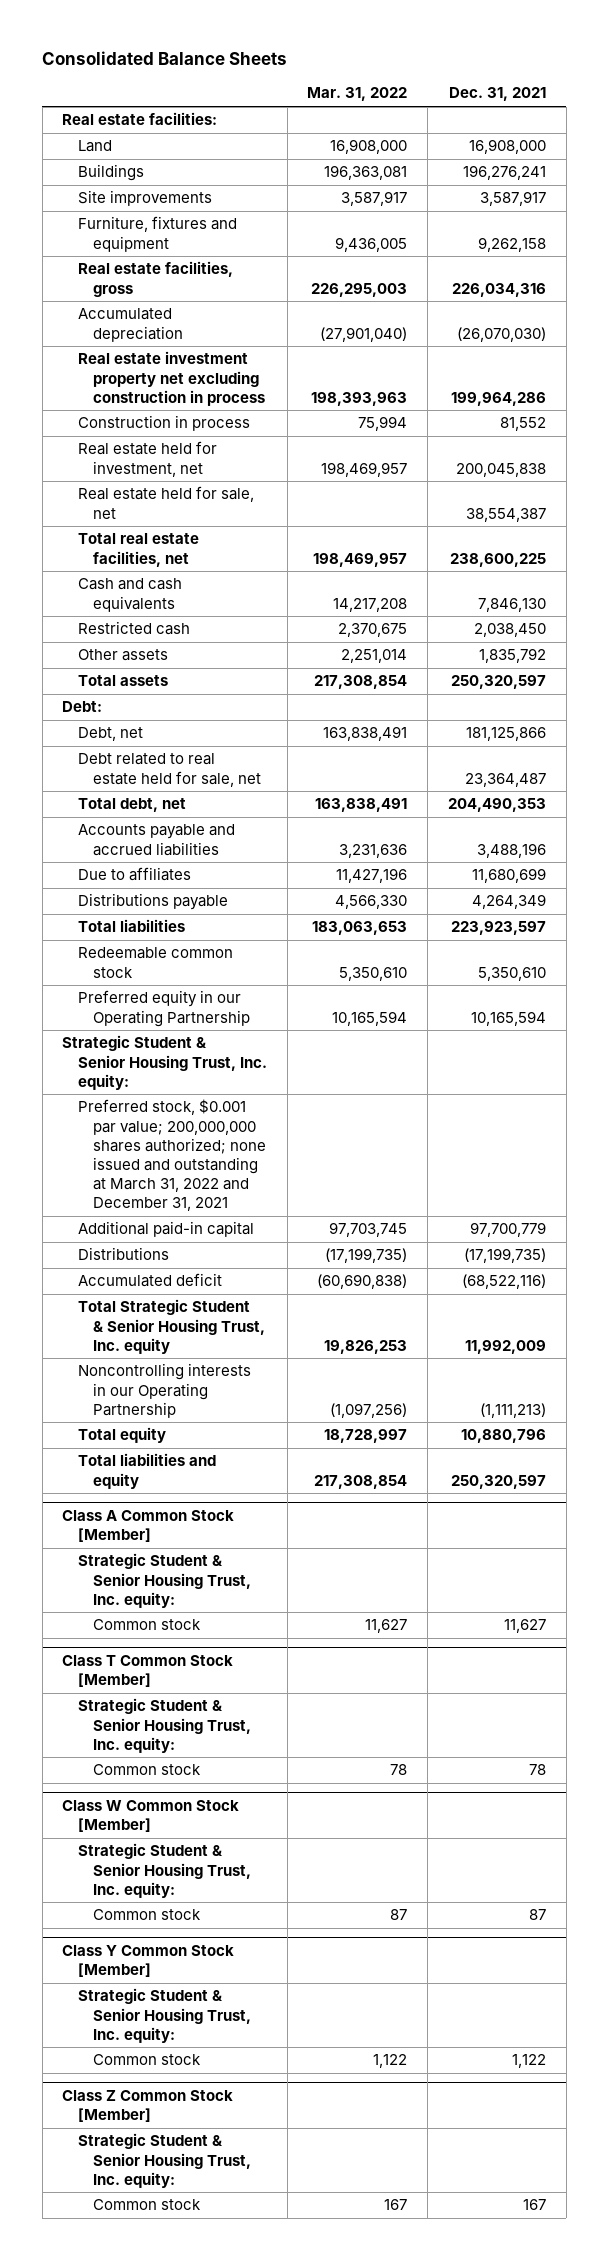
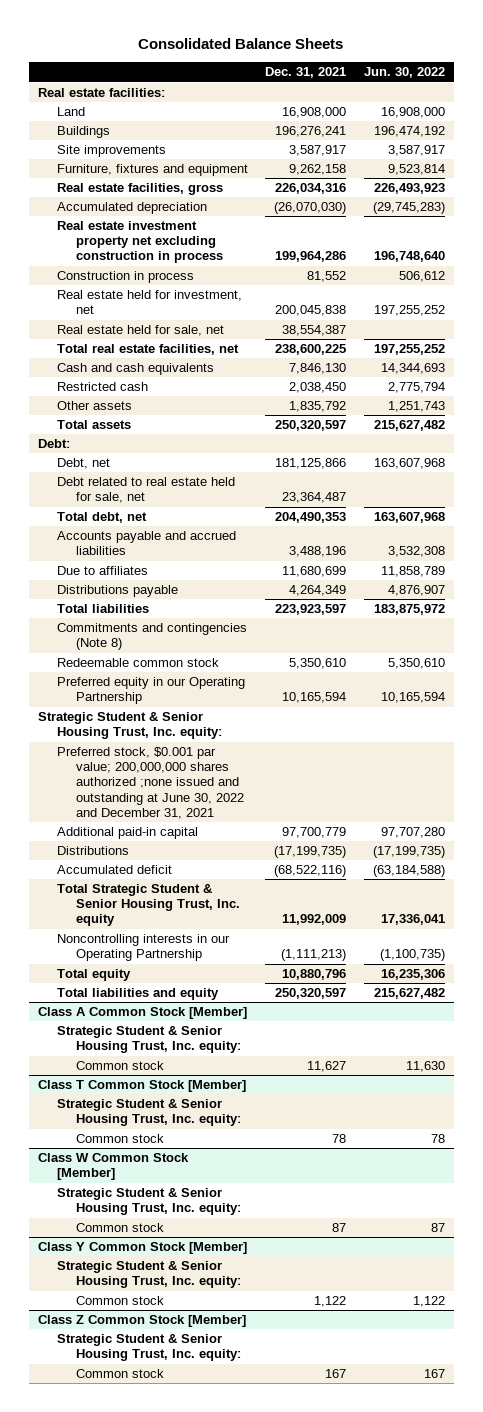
[307,87,408,102] Mar. 31, 2022 -> none
none -> [364,67,446,79] Jun. 30, 2022
none -> [56,623,247,651] Commitments and contingencies (Note 8)
[77,1099,267,1212] Preferred stock, $0.001 par value; 200,000,000 shares authorized; none issued and outstanding at March 31, 2022 and December 31, 2021 -> [56,747,244,819] Preferred stock, $0.001 par value; 200,000,000 shares authorized ;none issued and outstanding at June 30, 2022 and December 31, 2021

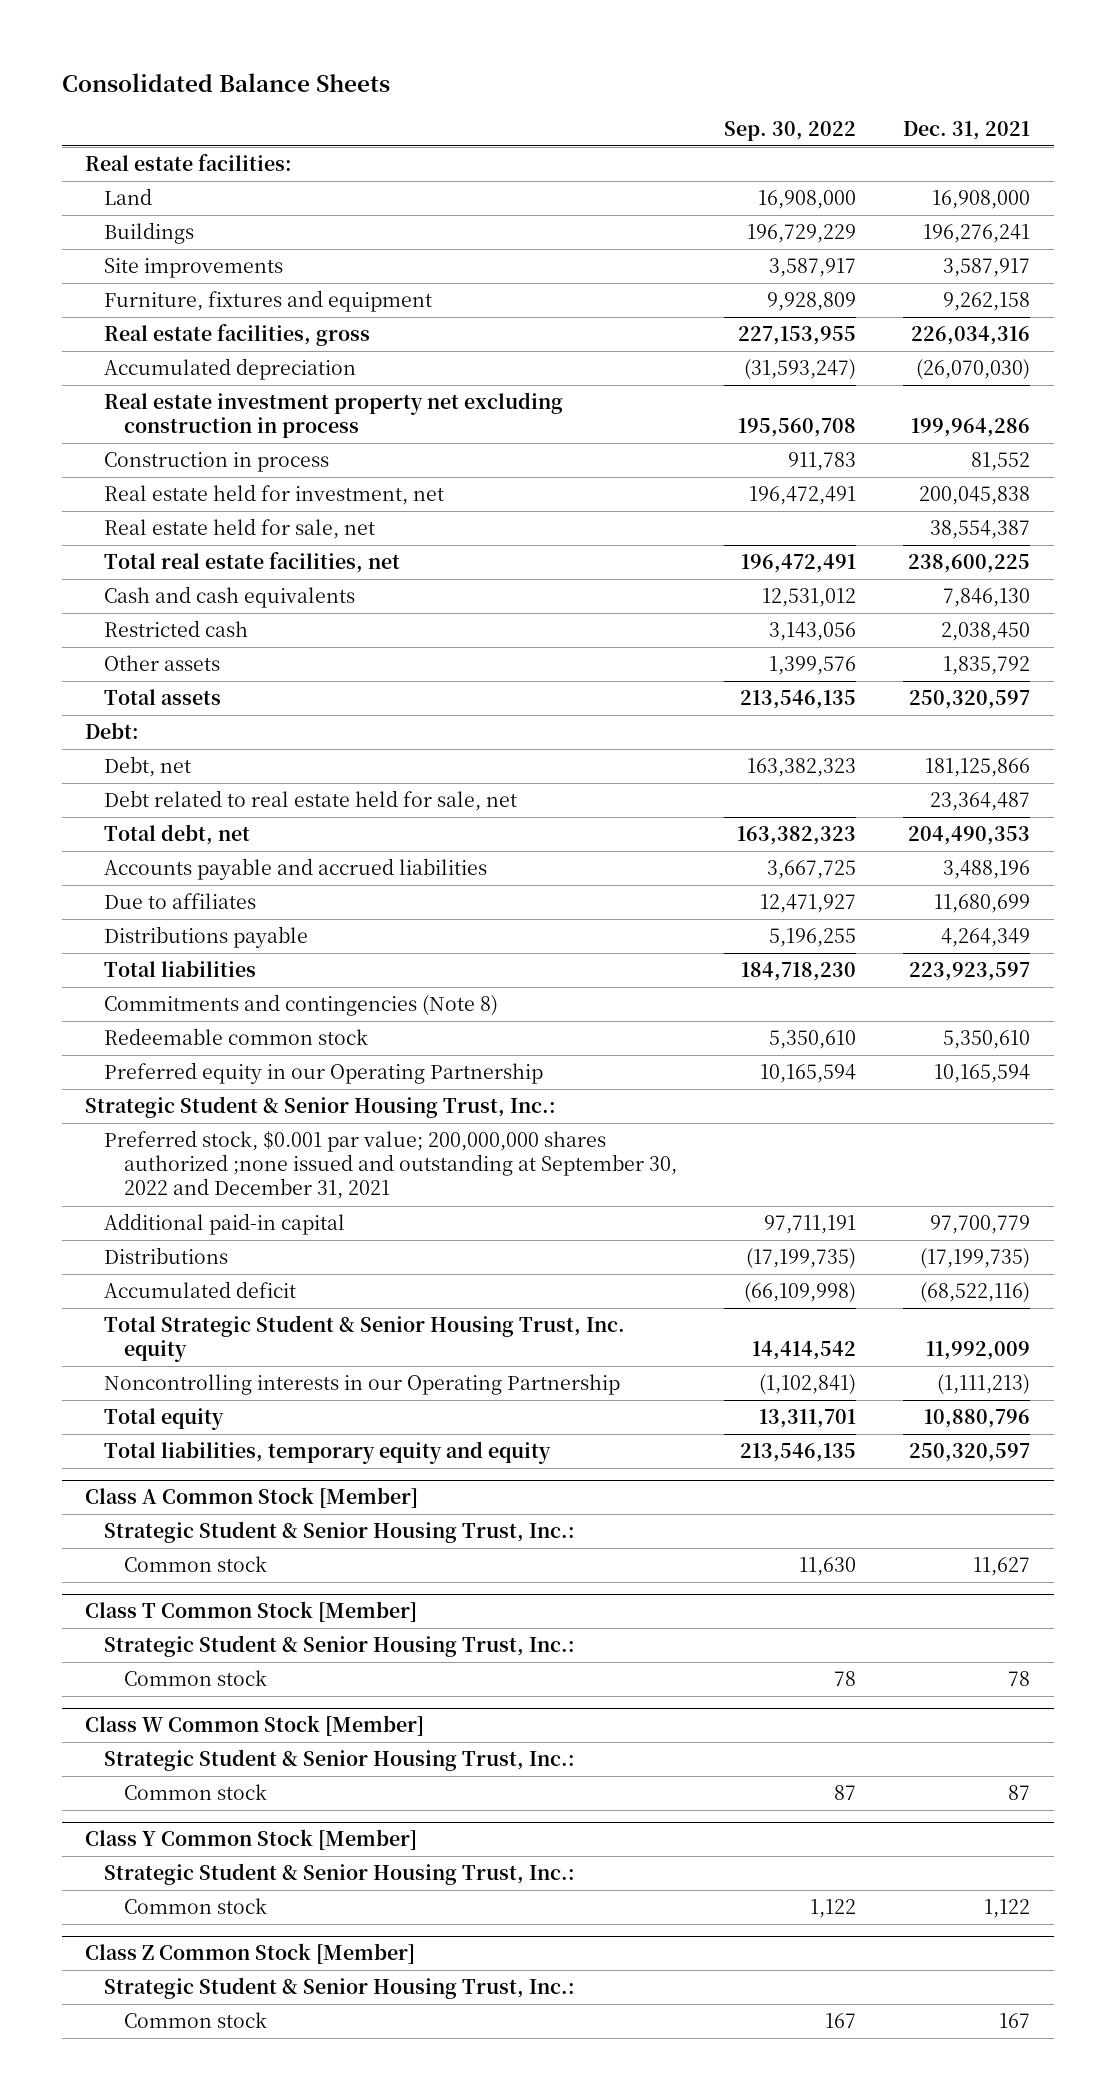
[364,67,446,79] Jun. 30, 2022 -> none
none -> [723,120,856,141] Sep. 30, 2022
[37,712,222,740] Strategic Student & Senior Housing Trust, Inc. equity: -> [85,1096,557,1119] Strategic Student & Senior Housing Trust, Inc.:
[56,747,244,819] Preferred stock, $0.001 par value; 200,000,000 shares authorized ;none issued and outstanding at June 30, 2022 and December 31, 2021 -> [104,1130,677,1200] Preferred stock, $0.001 par value; 200,000,000 shares authorized ;none issued and outstanding at September 30, 2022 and December 31, 2021
[56,988,219,1001] Total liabilities and equity -> [104,1441,552,1465] Total liabilities, temporary equity and equity
[56,1026,241,1054] Strategic Student & Senior Housing Trust, Inc. equity: -> [104,1521,576,1544] Strategic Student & Senior Housing Trust, Inc.:
[56,1099,241,1127] Strategic Student & Senior Housing Trust, Inc. equity: -> [104,1635,576,1658] Strategic Student & Senior Housing Trust, Inc.:
[56,1188,241,1216] Strategic Student & Senior Housing Trust, Inc. equity: -> [104,1749,576,1772] Strategic Student & Senior Housing Trust, Inc.:
[56,1261,241,1289] Strategic Student & Senior Housing Trust, Inc. equity: -> [104,1863,576,1886] Strategic Student & Senior Housing Trust, Inc.:
[56,1334,241,1362] Strategic Student & Senior Housing Trust, Inc. equity: -> [104,1977,576,2000] Strategic Student & Senior Housing Trust, Inc.:

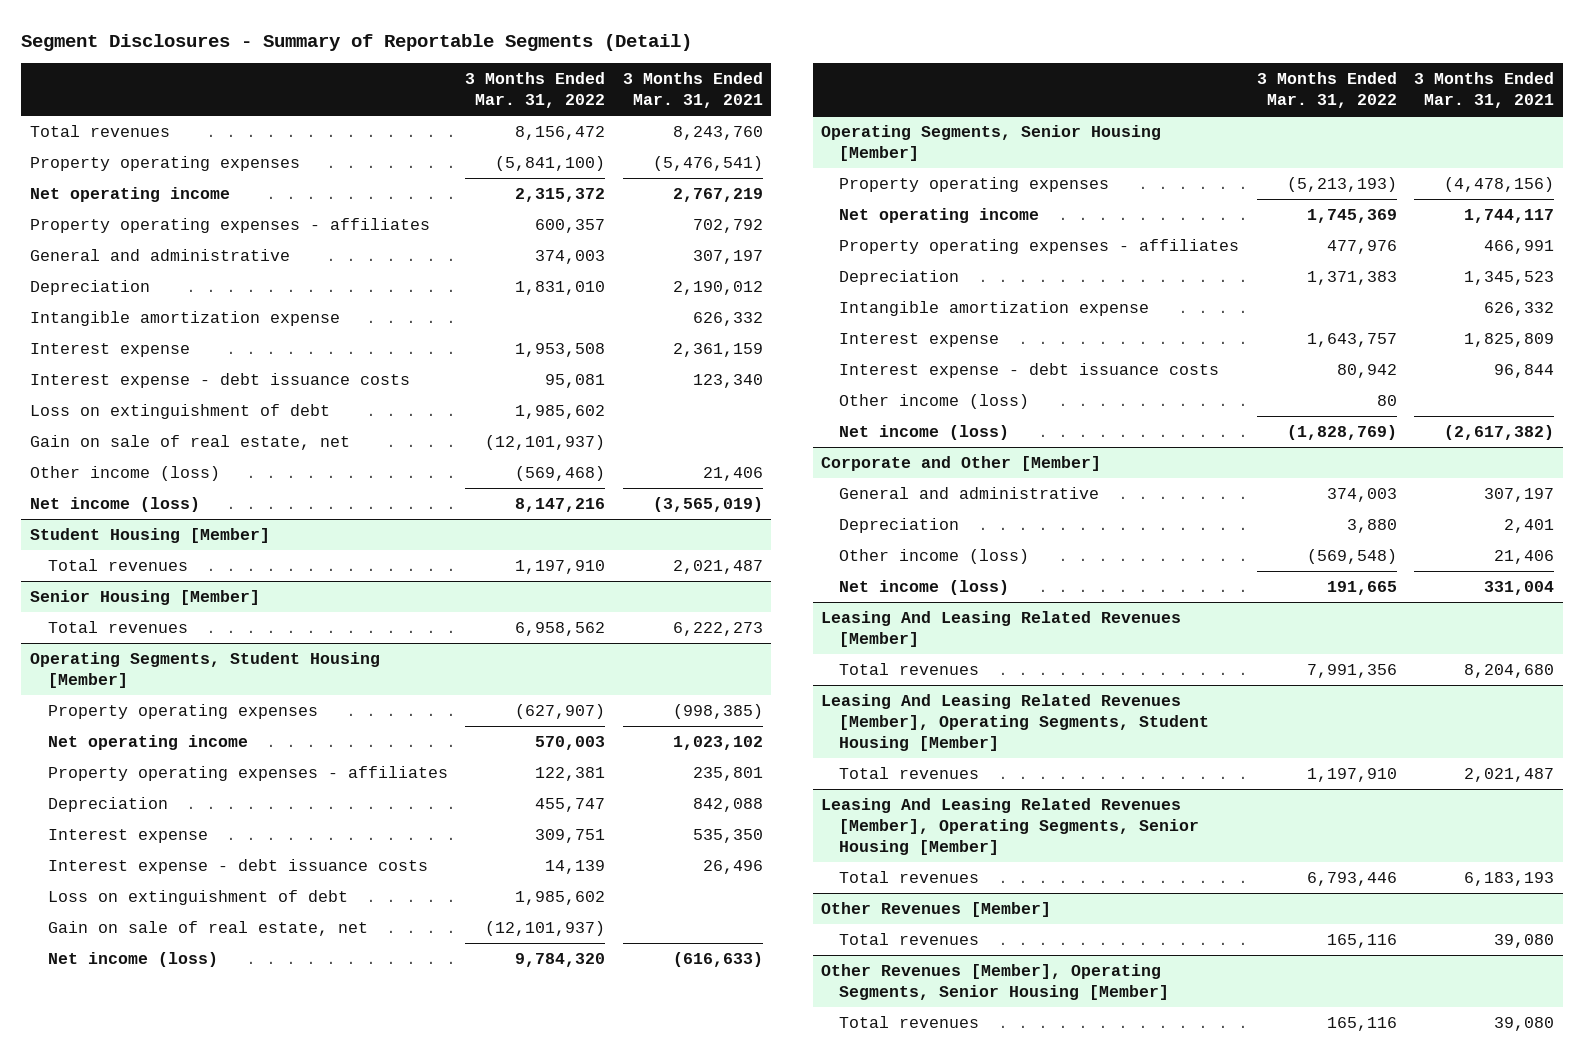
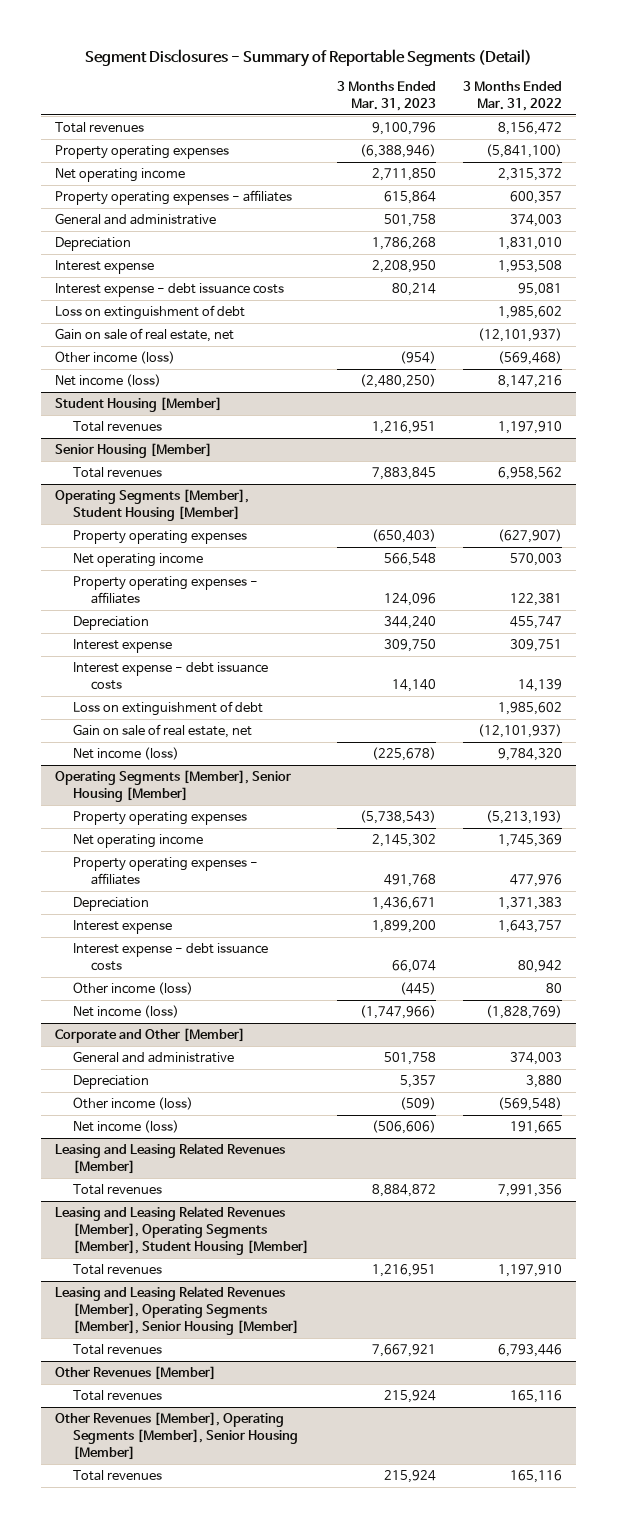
[622,71,763,109] 3 Months Ended Mar. 31, 2021 -> none
none -> [336,81,436,111] 3 Months Ended Mar. 31, 2023
[29,310,340,326] Intangible amortization expense -> none
[29,651,380,689] Operating Segments, Student Housing [Member] -> [55,489,250,522] Operating Segments [Member], Student Housing [Member]
[821,124,1162,162] Operating Segments, Senior Housing [Member] -> [55,770,292,803] Operating Segments [Member], Senior Housing [Member]
[839,300,1150,316] Intangible amortization expense -> none
[821,610,1182,648] Leasing And Leasing Related Revenues [Member] -> [55,1143,286,1175] Leasing and Leasing Related Revenues [Member]
[821,693,1210,752] Leasing And Leasing Related Revenues [Member], Operating Segments, Student Housing [Member] -> [55,1206,310,1255] Leasing and Leasing Related Revenues [Member], Operating Segments [Member], Student Housing [Member]
[821,797,1200,856] Leasing And Leasing Related Revenues [Member], Operating Segments, Senior Housing [Member] -> [55,1286,300,1335] Leasing and Leasing Related Revenues [Member], Operating Segments [Member], Senior Housing [Member]
[821,963,1170,1001] Other Revenues [Member], Operating Segments, Senior Housing [Member] -> [55,1412,299,1460] Other Revenues [Member], Operating Segments [Member], Senior Housing [Member]

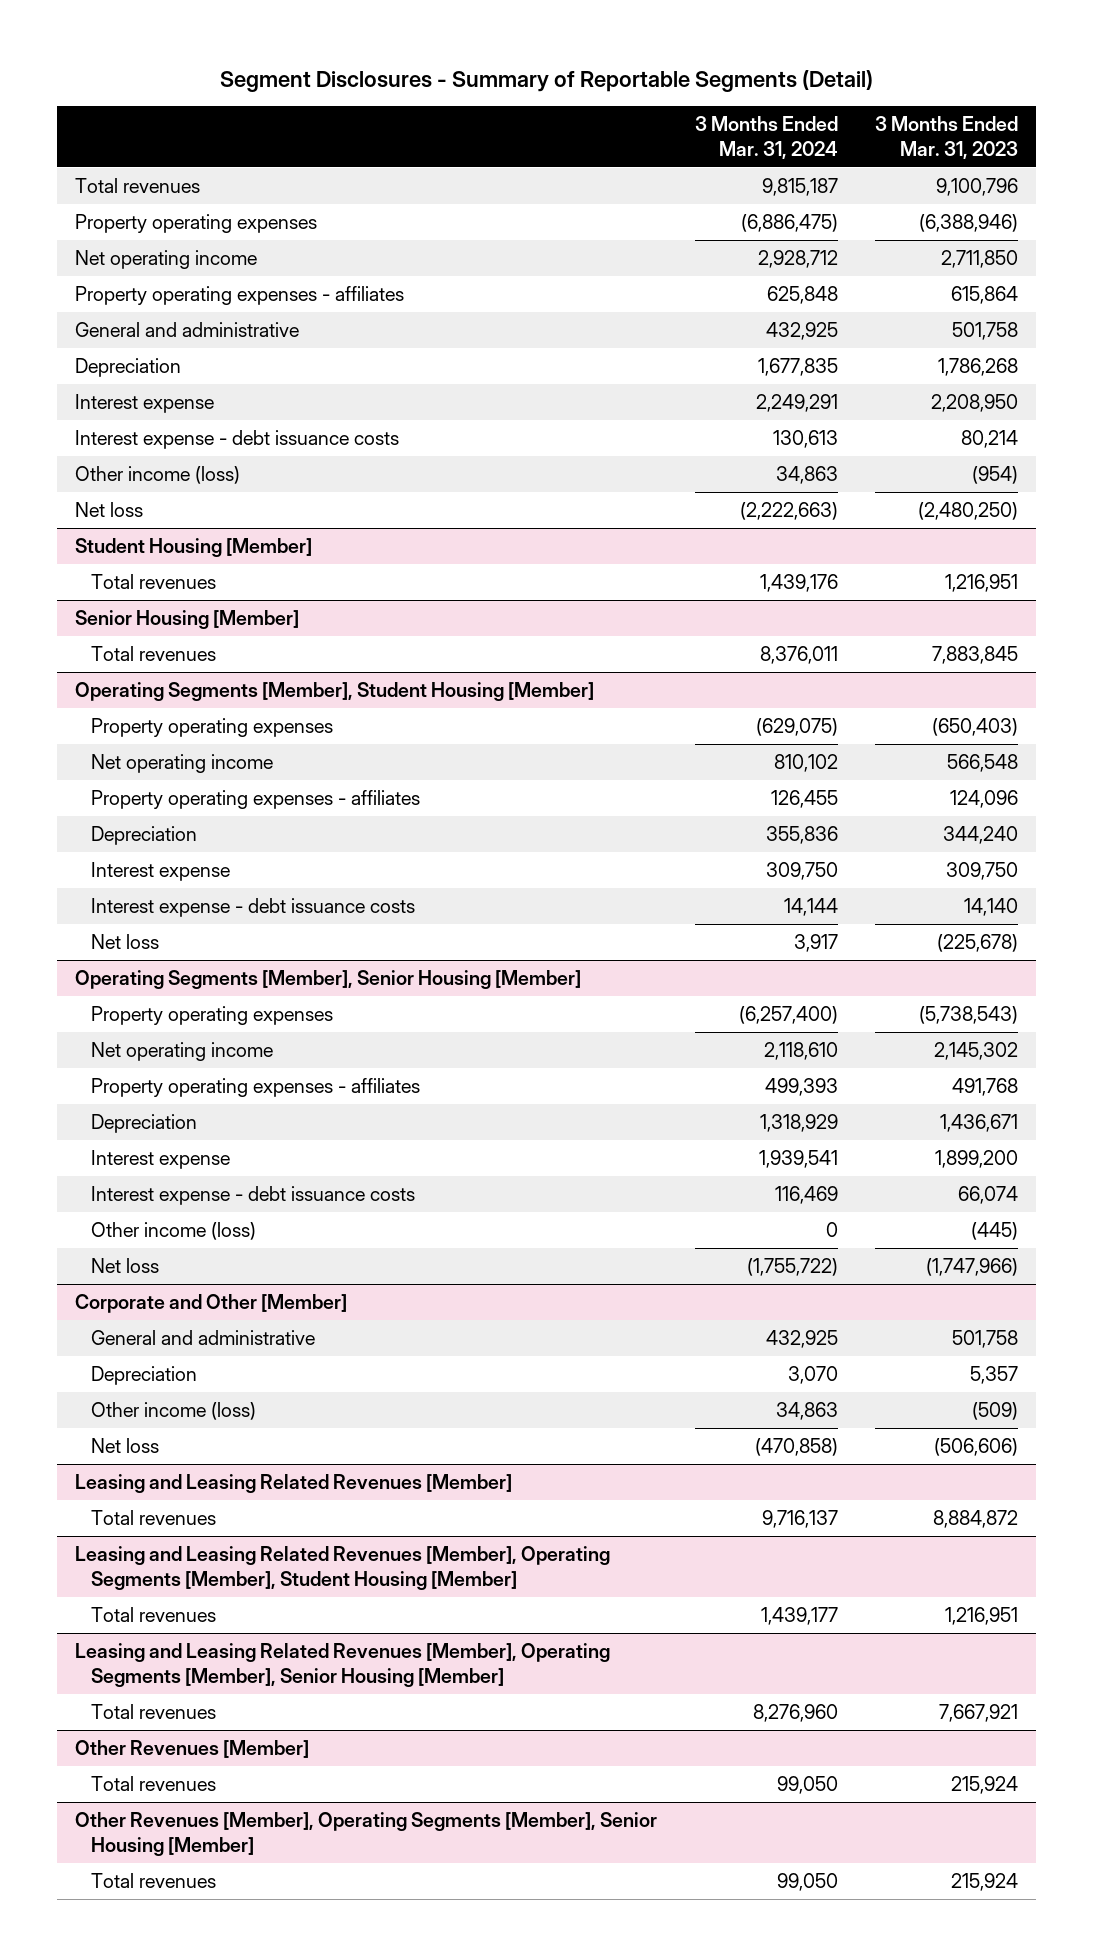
[463,81,563,111] 3 Months Ended Mar. 31, 2022 -> none
none -> [694,115,838,159] 3 Months Ended Mar. 31, 2024
[55,305,246,321] Loss on extinguishment of debt -> none
[55,328,235,343] Gain on sale of real estate, net -> none
[55,374,162,388] Net income (loss) -> [75,501,144,517] Net loss
[73,701,264,717] Loss on extinguishment of debt -> none
[73,724,253,739] Gain on sale of real estate, net -> none
[73,747,180,761] Net income (loss) -> [90,933,159,949] Net loss
[73,1005,180,1019] Net income (loss) -> [90,1257,159,1273] Net loss
[73,1120,180,1134] Net income (loss) -> [90,1437,159,1453] Net loss

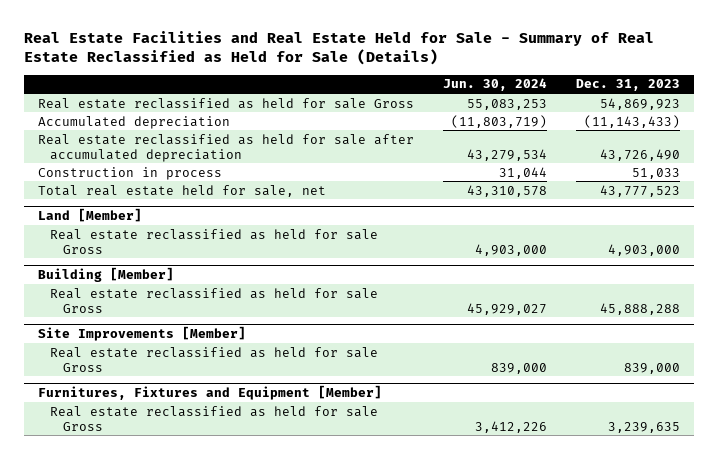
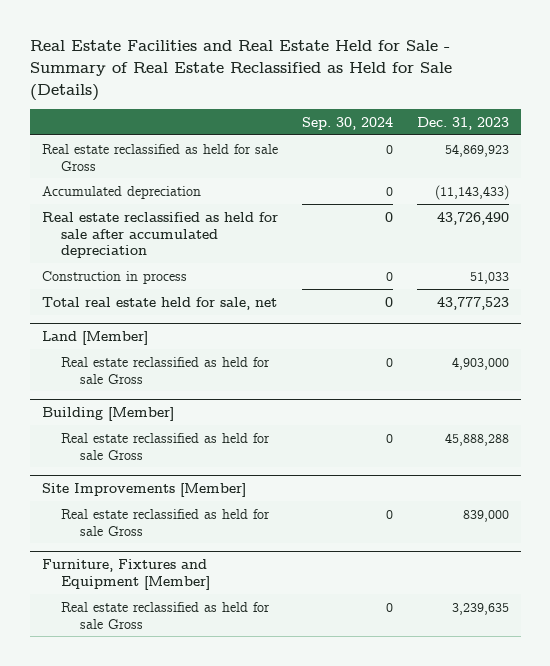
[442,78,547,92] Jun. 30, 2024 -> none
none -> [301,116,393,130] Sep. 30, 2024
[38,385,383,401] Furnitures, Fixtures and Equipment [Member] -> [41,559,210,590] Furniture, Fixtures and Equipment [Member]

